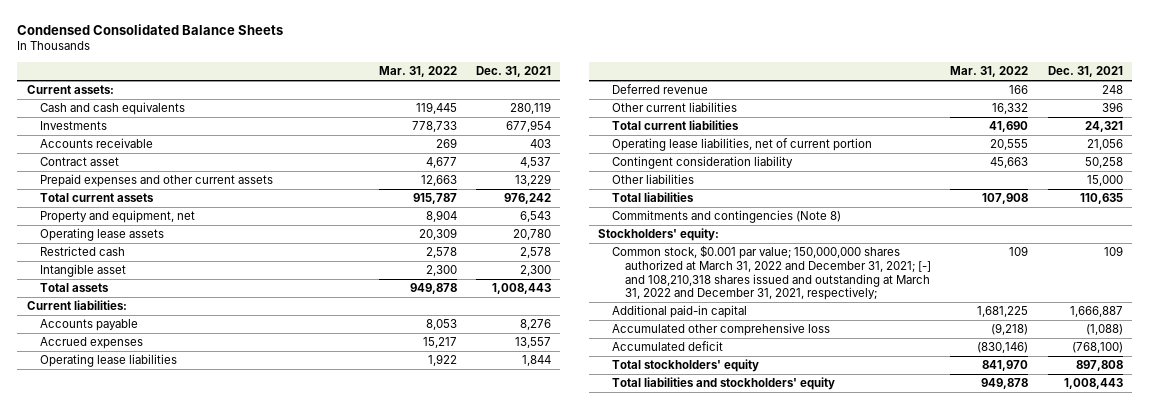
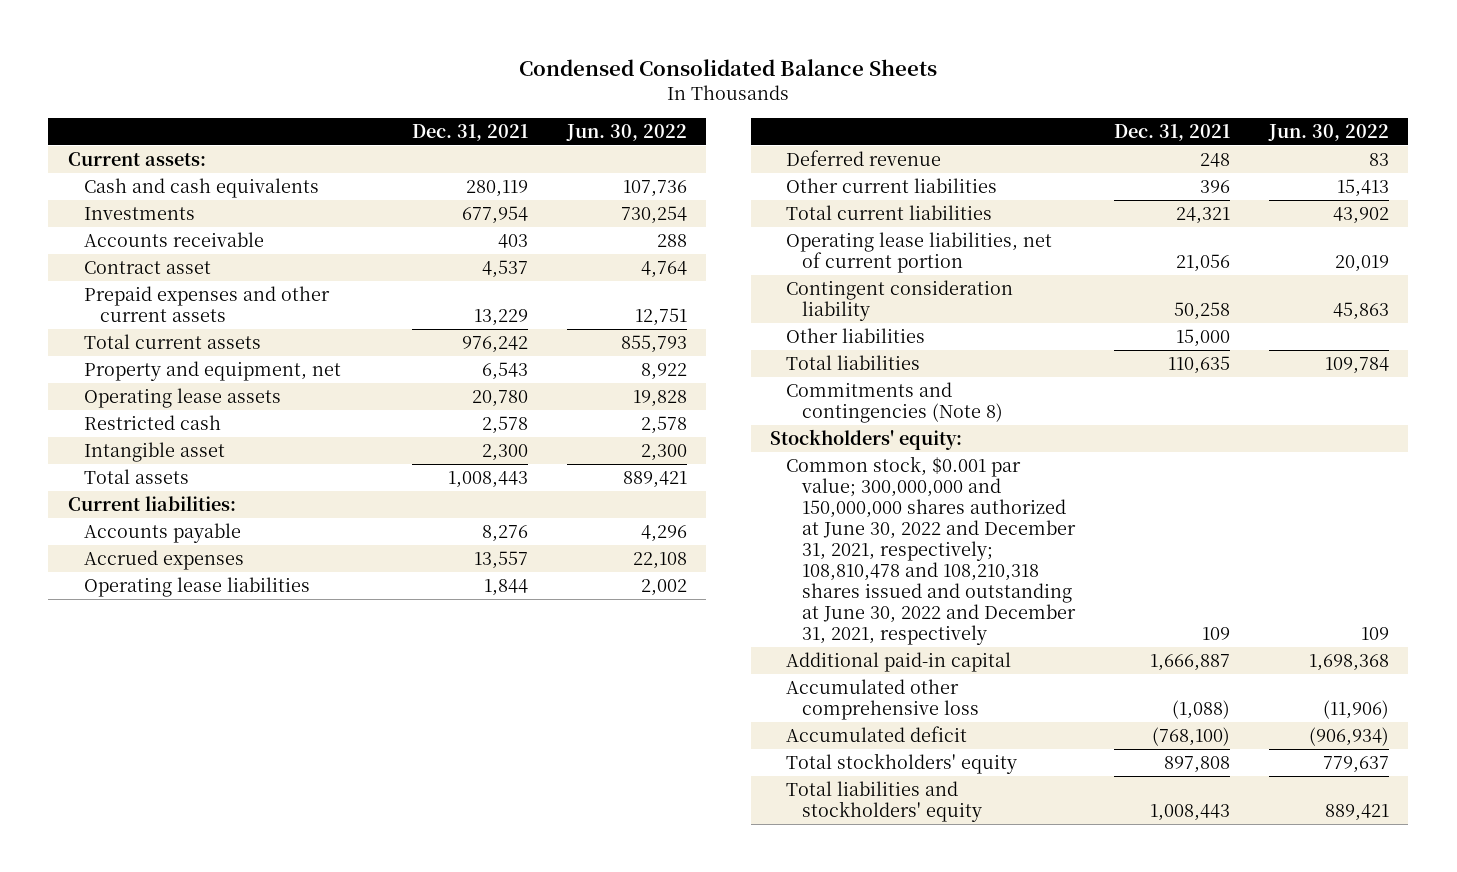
[378,66,457,78] Mar. 31, 2022 -> none
none -> [565,123,687,141] Jun. 30, 2022
[611,245,932,301] Common stock, $0.001 par value; 150,000,000 shares authorized at March 31, 2022 and December 31, 2021; [-] and 108,210,318 shares issued and outstanding at March 31, 2022 and December 31, 2021, respectively; -> [786,455,1077,645] Common stock, $0.001 par value; 300,000,000 and 150,000,000 shares authorized at June 30, 2022 and December 31, 2021, respectively; 108,810,478 and 108,210,318 shares issued and outstanding at June 30, 2022 and December 31, 2021, respectively

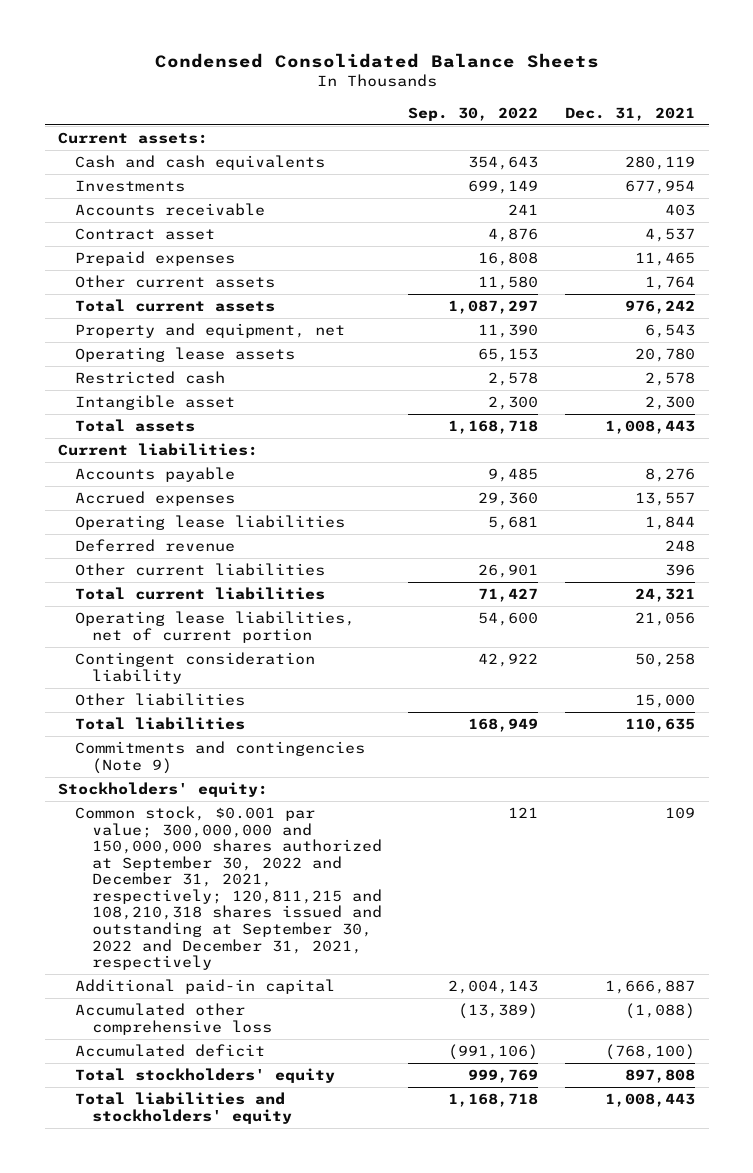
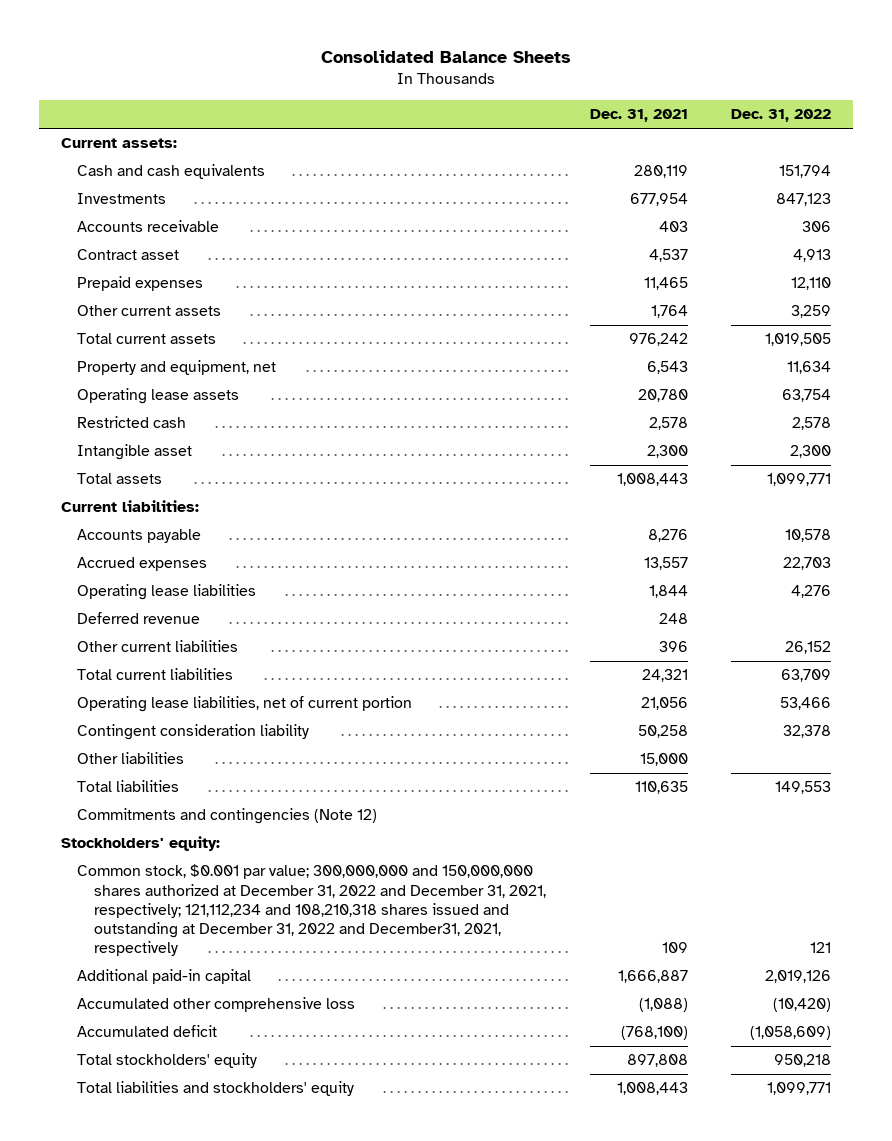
[154,52,599,68] Condensed Consolidated Balance Sheets -> [320,49,571,63] Consolidated Balance Sheets
[408,106,539,121] Sep. 30, 2022 -> none
none -> [731,109,832,123] Dec. 31, 2022
[74,741,365,774] Commitments and contingencies (Note 9) -> [77,808,378,825] Commitments and contingencies (Note 12)
[74,806,382,971] Common stock, $0.001 par value; 300,000,000 and 150,000,000 shares authorized at September 30, 2022 and December 31, 2021, respectively; 120,811,215 and 108,210,318 shares issued and outstanding at September 30, 2022 and December 31, 2021, respectively -> [77,864,546,957] Common stock, $0.001 par value; 300,000,000 and 150,000,000 shares authorized at December 31, 2022 and December 31, 2021, respectively; 121,112,234 and 108,210,318 shares issued and outstanding at December 31, 2022 and December31, 2021, respectively

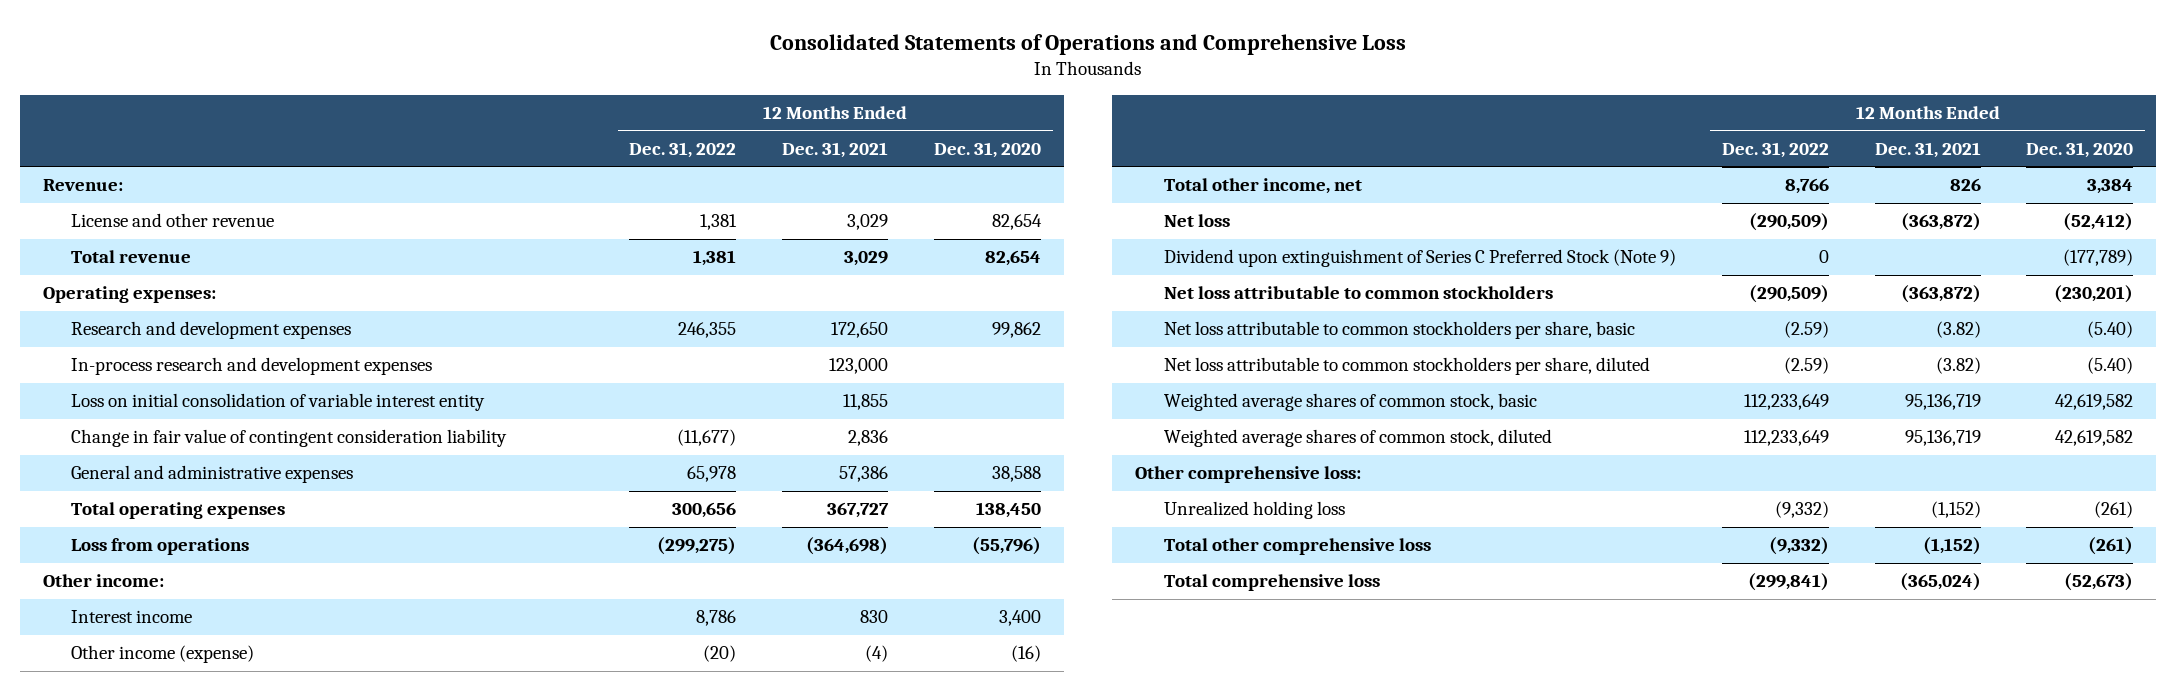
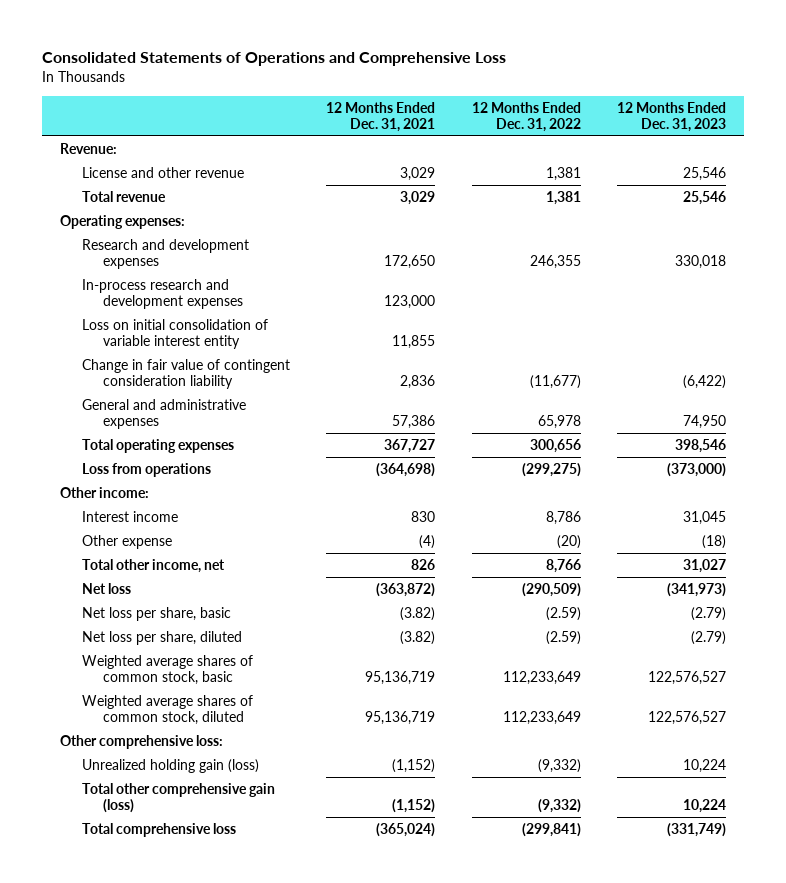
[934,141,1042,158] Dec. 31, 2020 -> none
none -> [616,101,726,132] 12 Months Ended Dec. 31, 2023
[71,645,255,664] Other income (expense) -> [81,534,172,549] Other expense
[1163,249,1676,268] Dividend upon extinguishment of Series C Preferred Stock (Note 9) -> none
[1163,286,1553,300] Net loss attributable to common stockholders -> none
[1163,321,1635,340] Net loss attributable to common stockholders per share, basic -> [81,606,231,621] Net loss per share, basic
[1163,357,1650,376] Net loss attributable to common stockholders per share, diluted -> [81,630,242,645] Net loss per share, diluted
[1163,501,1345,520] Unrealized holding loss -> [81,758,259,773] Unrealized holding gain (loss)
[1163,538,1431,556] Total other comprehensive loss -> [81,782,275,814] Total other comprehensive gain (loss)

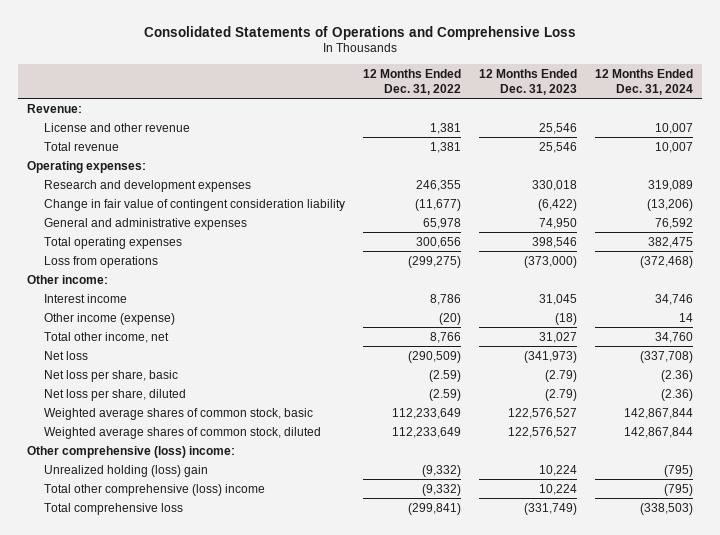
[326,101,436,132] 12 Months Ended Dec. 31, 2021 -> none
none -> [594,69,693,95] 12 Months Ended Dec. 31, 2024
[81,278,243,310] In-process research and development expenses -> none
[81,318,268,350] Loss on initial consolidation of variable interest entity -> none
[81,534,172,549] Other expense -> [43,312,175,325] Other income (expense)
[60,734,224,749] Other comprehensive loss: -> [27,445,236,458] Other comprehensive (loss) income:
[81,758,259,773] Unrealized holding gain (loss) -> [43,464,208,477] Unrealized holding (loss) gain
[81,782,275,814] Total other comprehensive gain (loss) -> [43,483,265,496] Total other comprehensive (loss) income

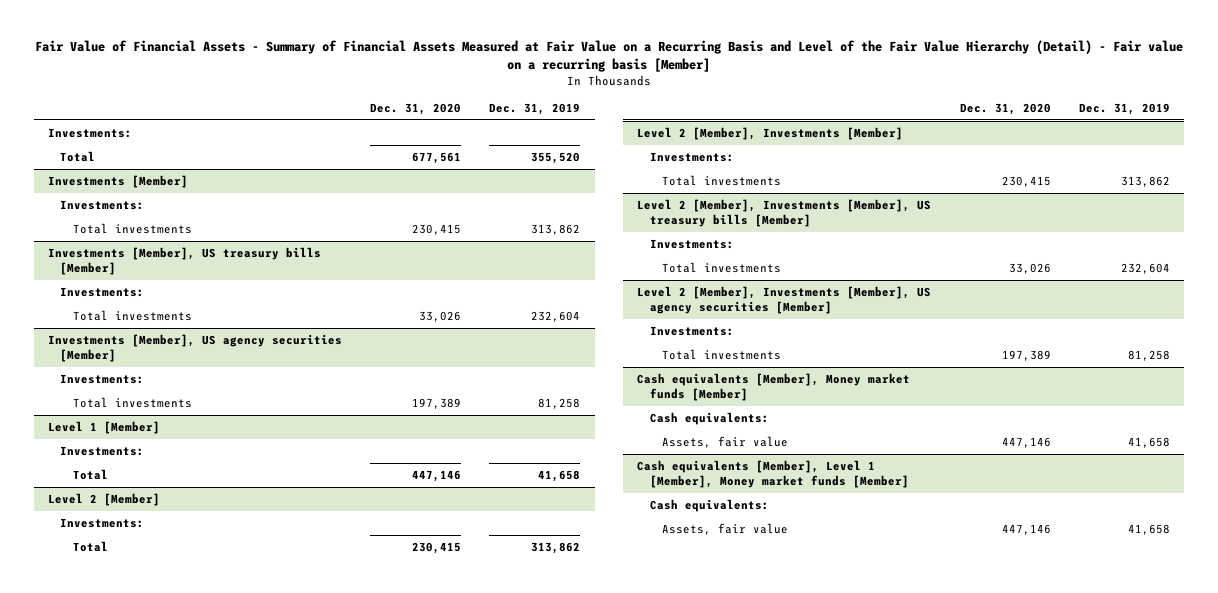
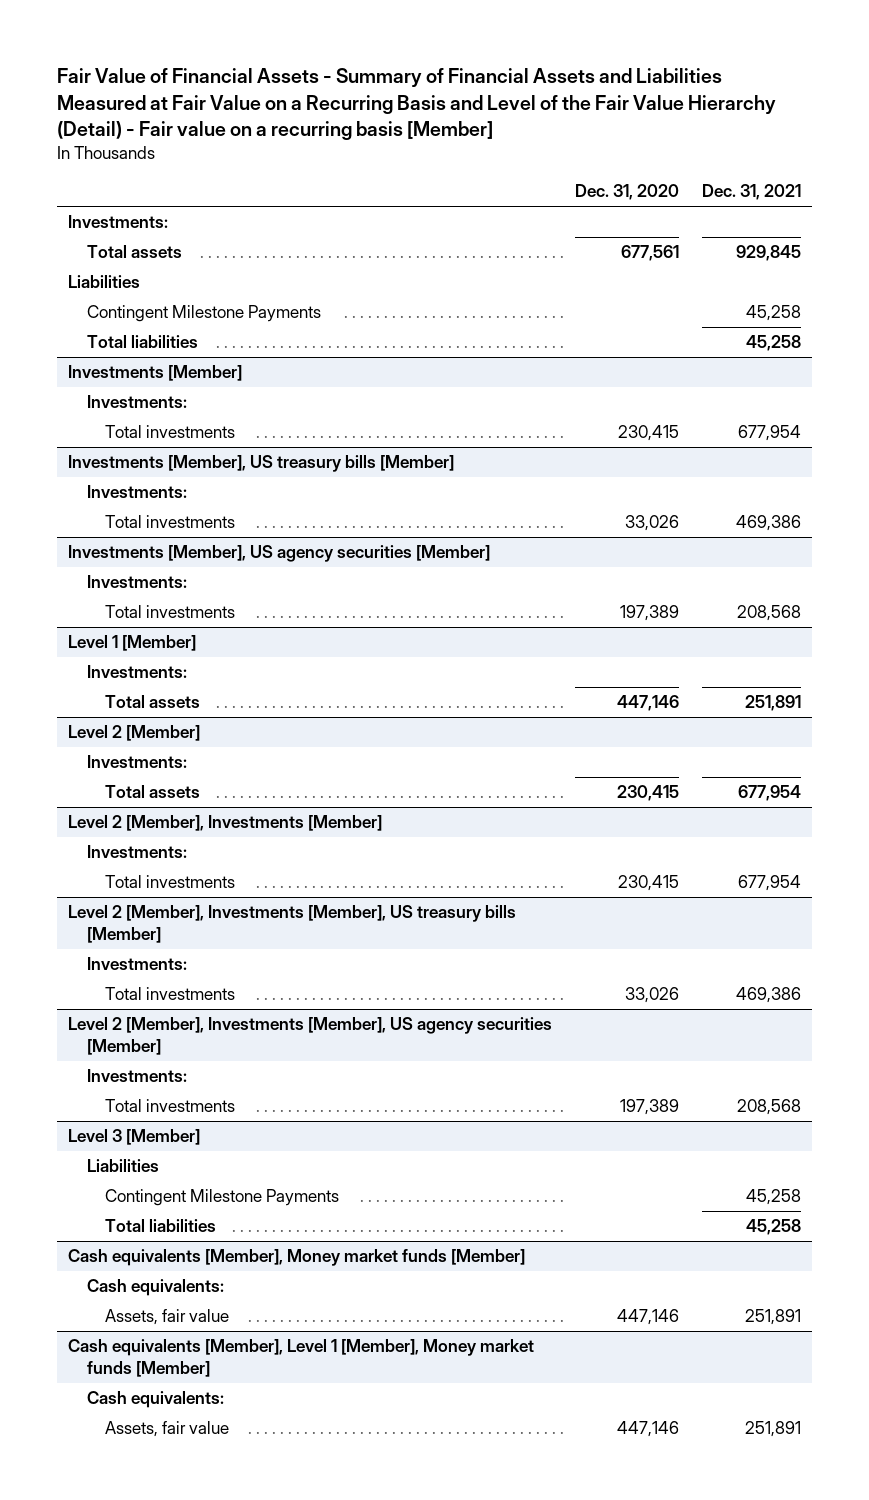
[34,40,1183,73] Fair Value of Financial Assets - Summary of Financial Assets Measured at Fair Value on a Recurring Basis and Level of the Fair Value Hierarchy (Detail) - Fair value on a recurring basis [Member] -> [56,68,776,141] Fair Value of Financial Assets - Summary of Financial Assets and Liabilities Measured at Fair Value on a Recurring Basis and Level of the Fair Value Hierarchy (Detail) - Fair value on a recurring basis [Member]
[489,102,581,115] Dec. 31, 2019 -> none
none -> [701,184,801,201] Dec. 31, 2021
[60,150,96,162] Total -> [86,245,182,259] Total assets
none -> [68,275,141,289] Liabilities
none -> [86,305,321,323] Contingent Milestone Payments
none -> [86,335,198,349] Total liabilities
[72,468,108,480] Total -> [104,695,200,709] Total assets
[72,540,108,552] Total -> [104,785,200,799] Total assets
none -> [68,1129,201,1146] Level 3 [Member]
none -> [86,1159,159,1173] Liabilities
none -> [104,1189,339,1207] Contingent Milestone Payments
none -> [104,1219,216,1233] Total liabilities

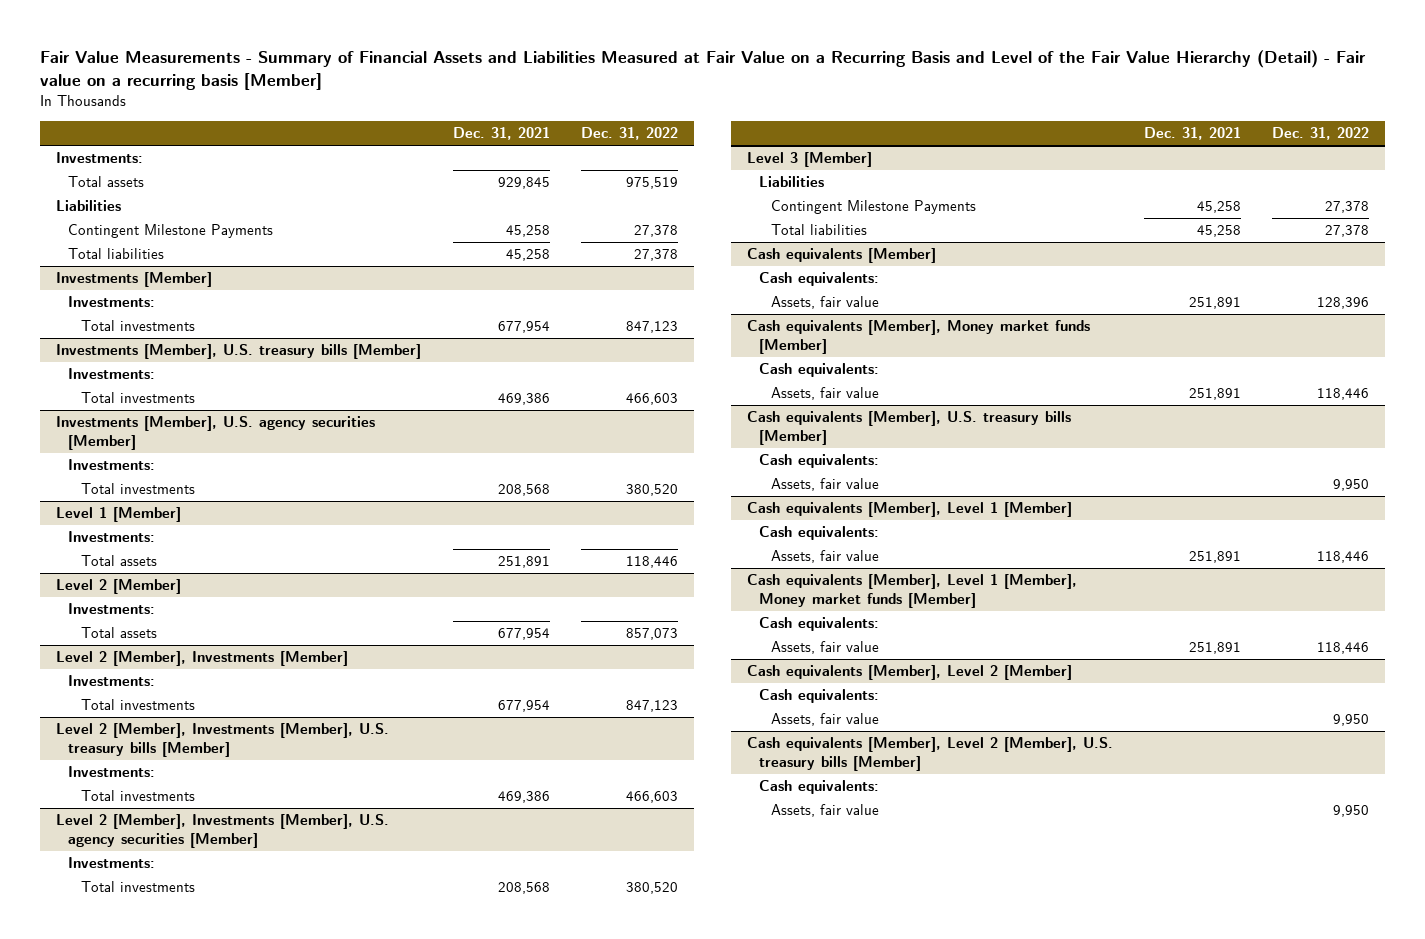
[56,68,776,141] Fair Value of Financial Assets - Summary of Financial Assets and Liabilities Measured at Fair Value on a Recurring Basis and Level of the Fair Value Hierarchy (Detail) - Fair value on a recurring basis [Member] -> [40,50,1367,91] Fair Value Measurements - Summary of Financial Assets and Liabilities Measured at Fair Value on a Recurring Basis and Level of the Fair Value Hierarchy (Detail) - Fair value on a recurring basis [Member]
[575,184,680,201] Dec. 31, 2020 -> none
none -> [581,127,679,141] Dec. 31, 2022
[68,455,455,473] Investments [Member], US treasury bills [Member] -> [56,344,422,360] Investments [Member], U.S. treasury bills [Member]
[68,545,491,563] Investments [Member], US agency securities [Member] -> [56,416,376,450] Investments [Member], U.S. agency securities [Member]
[68,905,517,944] Level 2 [Member], Investments [Member], US treasury bills [Member] -> [56,723,390,757] Level 2 [Member], Investments [Member], U.S. treasury bills [Member]
[68,1017,553,1056] Level 2 [Member], Investments [Member], US agency securities [Member] -> [56,814,390,848] Level 2 [Member], Investments [Member], U.S. agency securities [Member]
none -> [746,248,936,264] Cash equivalents [Member]
none -> [758,272,879,287] Cash equivalents:
none -> [771,296,880,310] Assets, fair value
none -> [746,411,1071,445] Cash equivalents [Member], U.S. treasury bills [Member]
none -> [758,454,879,469] Cash equivalents:
none -> [771,478,880,492] Assets, fair value
none -> [746,502,1072,518] Cash equivalents [Member], Level 1 [Member]
none -> [758,526,879,541] Cash equivalents:
none -> [771,550,880,564] Assets, fair value
none -> [746,665,1072,681] Cash equivalents [Member], Level 2 [Member]
none -> [758,689,879,704] Cash equivalents:
none -> [771,713,880,727] Assets, fair value
none -> [746,737,1113,771] Cash equivalents [Member], Level 2 [Member], U.S. treasury bills [Member]
none -> [758,780,879,795] Cash equivalents:
none -> [771,804,880,818] Assets, fair value

